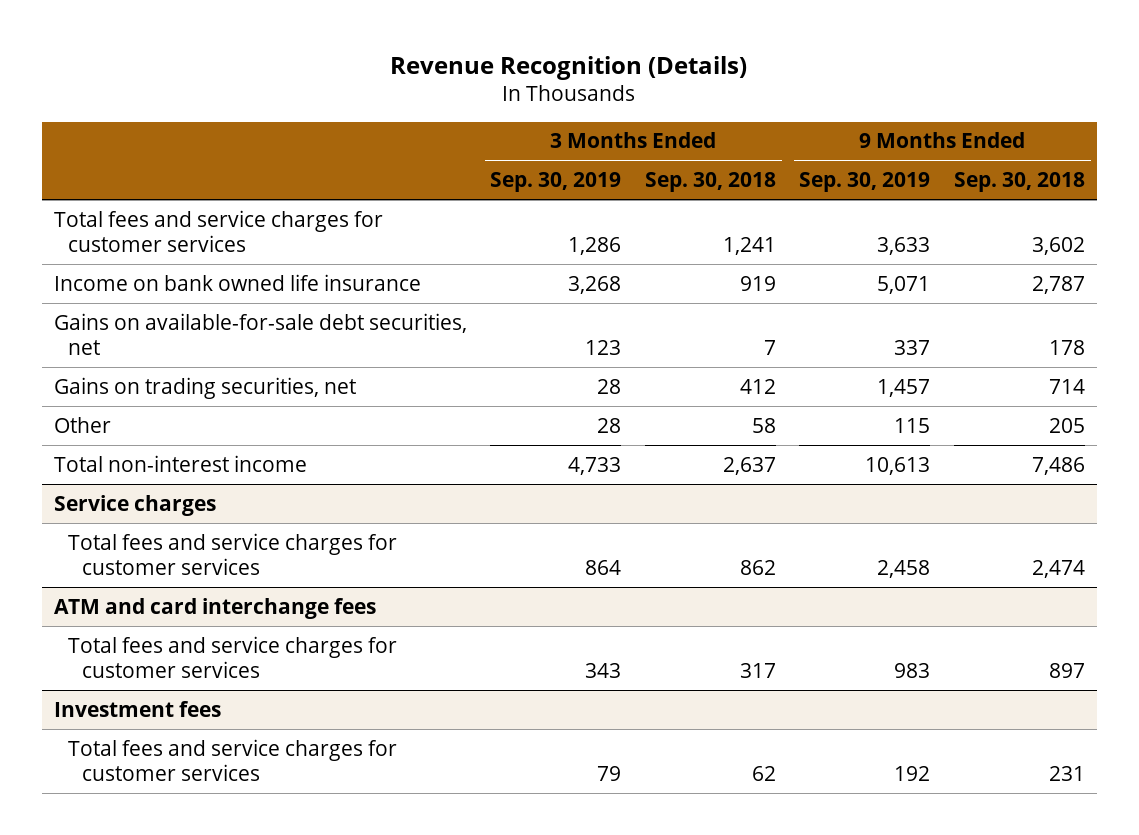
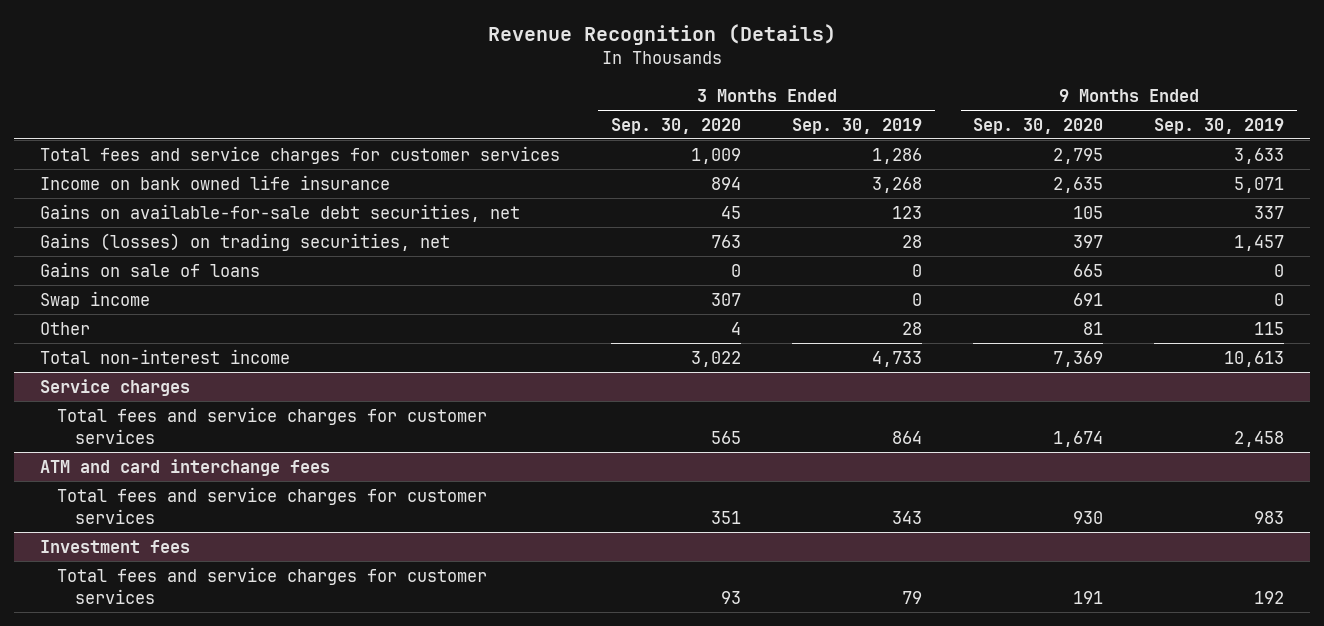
[644,171,776,192] Sep. 30, 2018 -> none
[953,171,1085,192] Sep. 30, 2018 -> none
none -> [611,117,742,134] Sep. 30, 2020
none -> [973,117,1104,134] Sep. 30, 2020
[54,376,357,399] Gains on trading securities, net -> [39,232,450,251] Gains (losses) on trading securities, net
none -> [39,261,260,277] Gains on sale of loans
none -> [39,290,150,309] Swap income

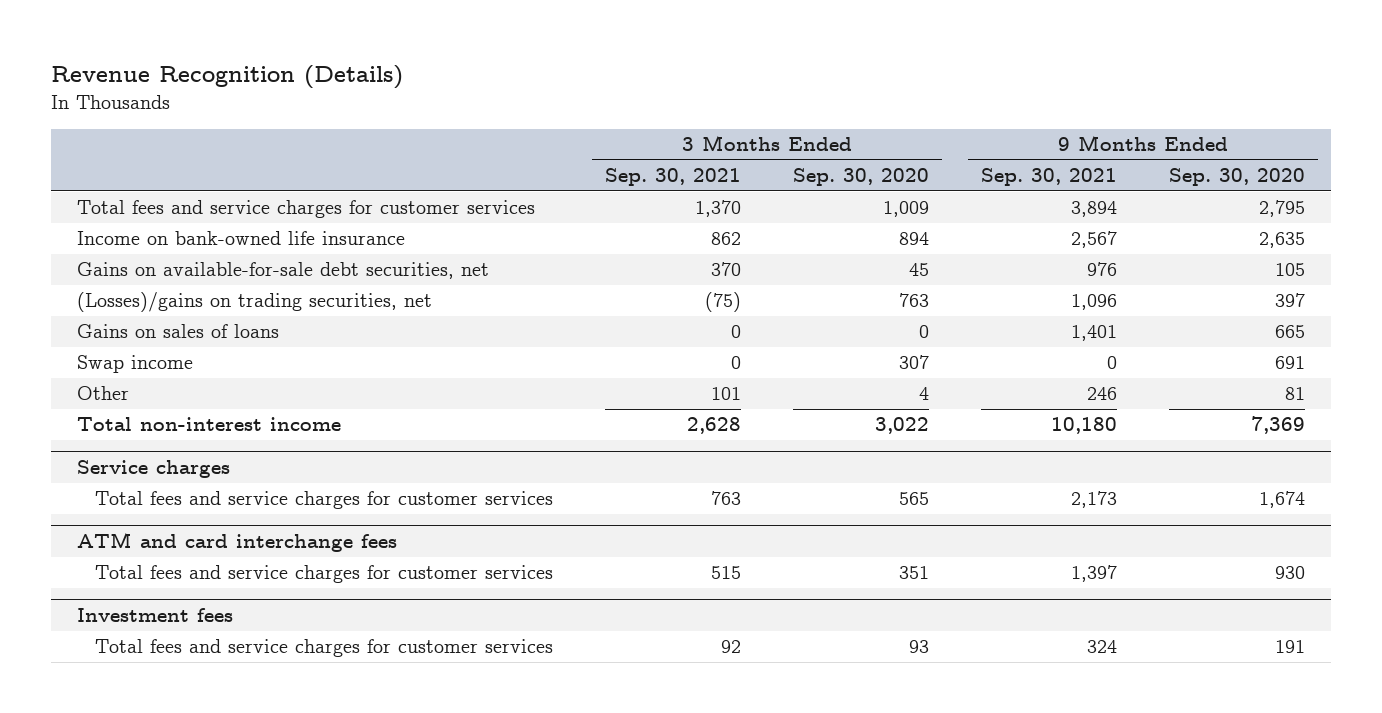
[792,117,923,134] Sep. 30, 2019 -> none
[1154,117,1285,134] Sep. 30, 2019 -> none
none -> [605,168,742,187] Sep. 30, 2021
none -> [981,168,1118,187] Sep. 30, 2021
[39,174,390,190] Income on bank owned life insurance -> [76,231,405,246] Income on bank-owned life insurance
[39,232,450,251] Gains (losses) on trading securities, net -> [76,292,432,313] (Losses)/gains on trading securities, net
[39,261,260,277] Gains on sale of loans -> [76,324,279,339] Gains on sales of loans

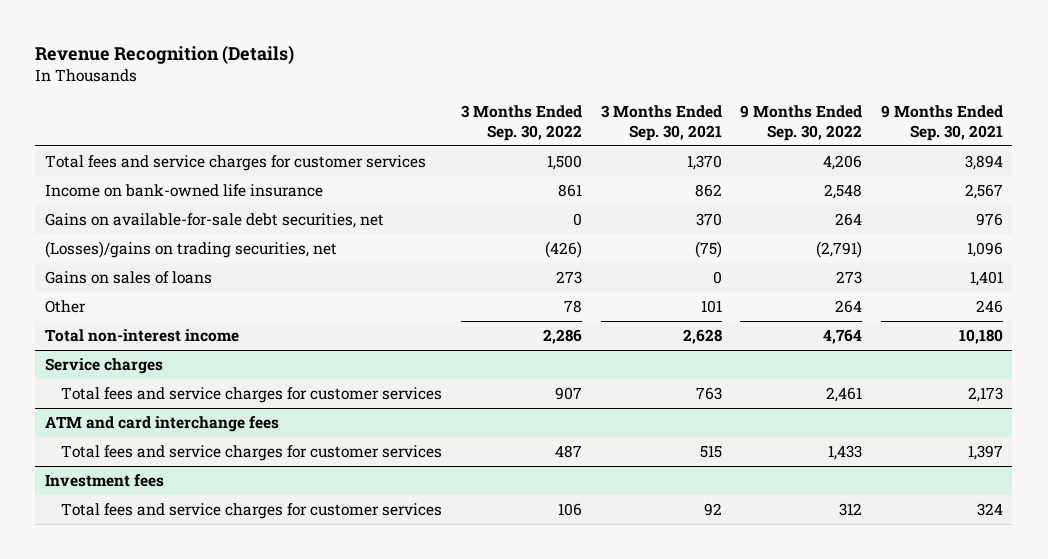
[793,168,930,187] Sep. 30, 2020 -> none
[1169,168,1306,187] Sep. 30, 2020 -> none
none -> [460,104,582,141] 3 Months Ended Sep. 30, 2022
none -> [740,104,863,141] 9 Months Ended Sep. 30, 2022
[76,355,193,374] Swap income -> none

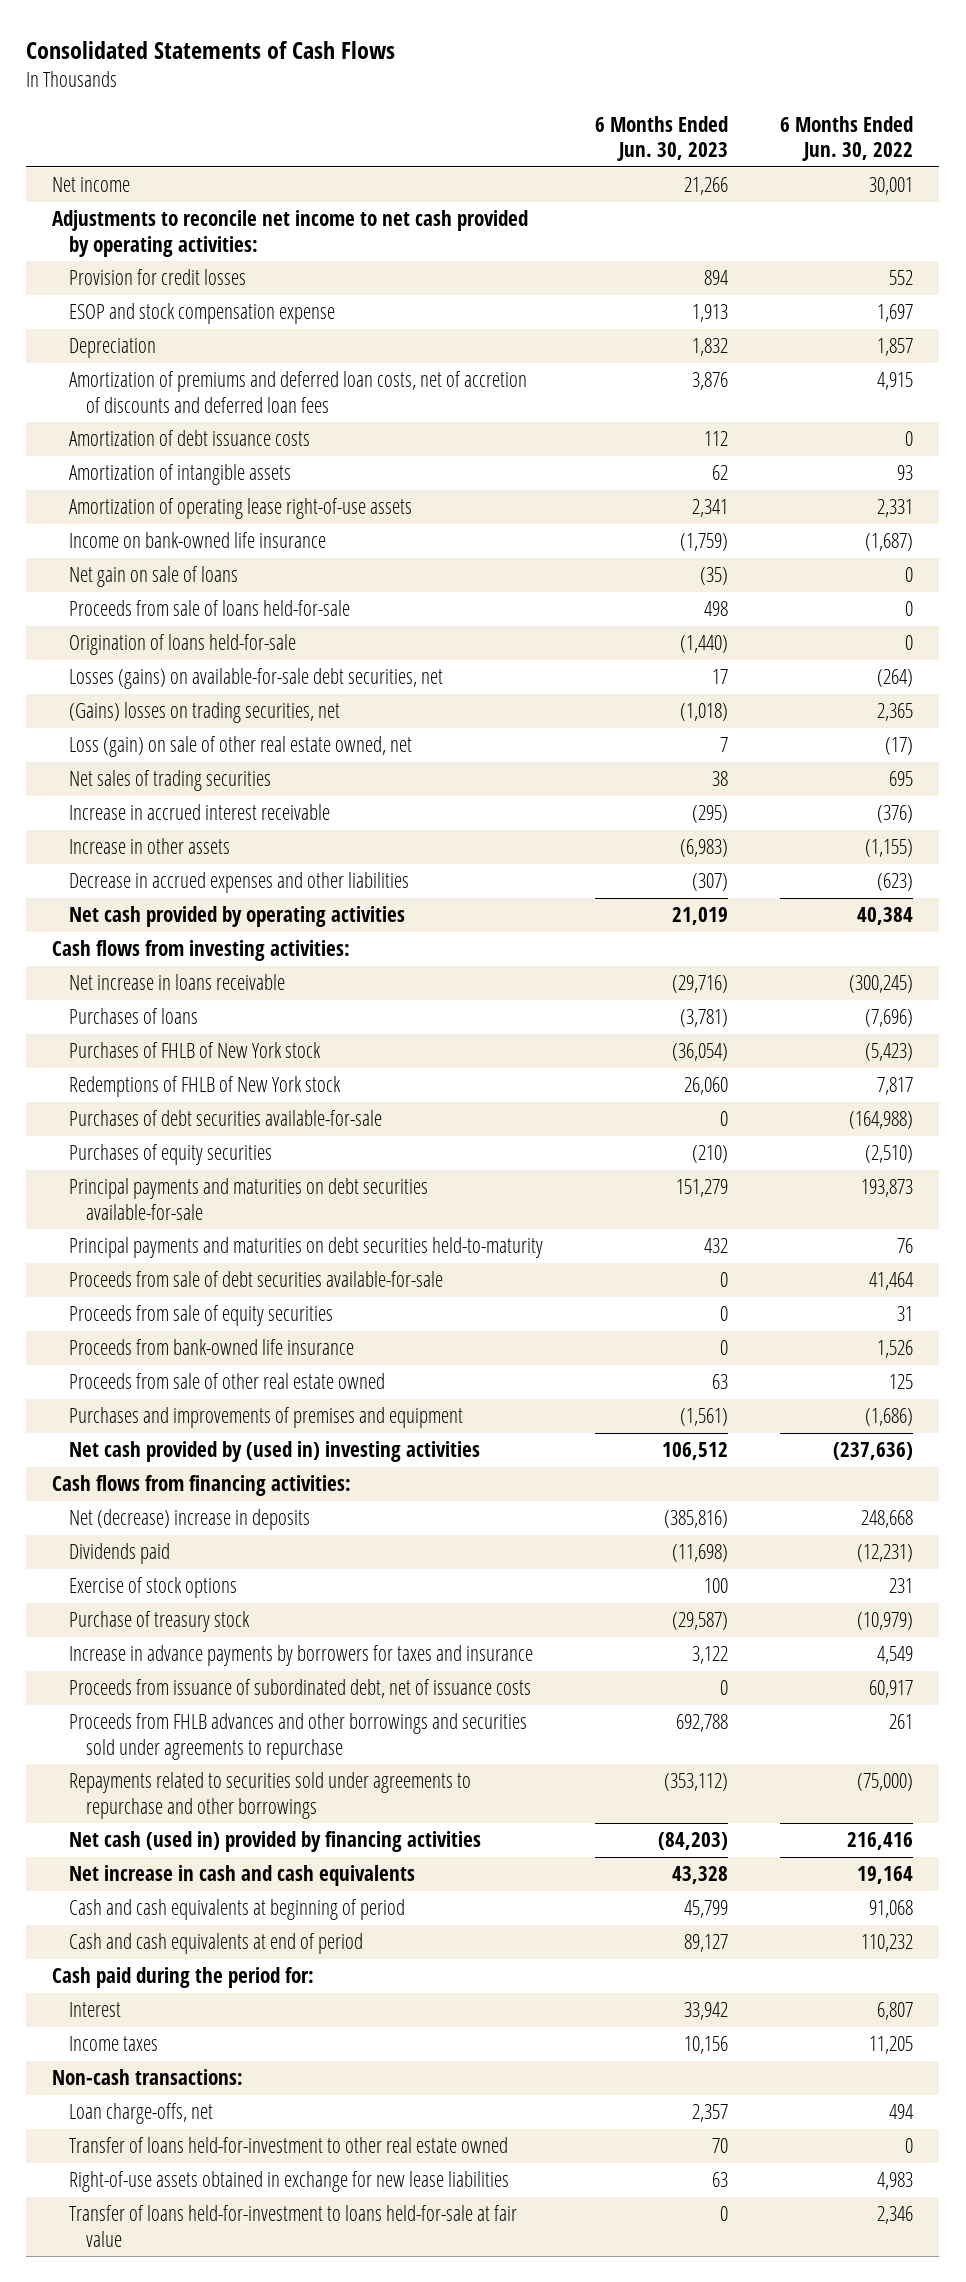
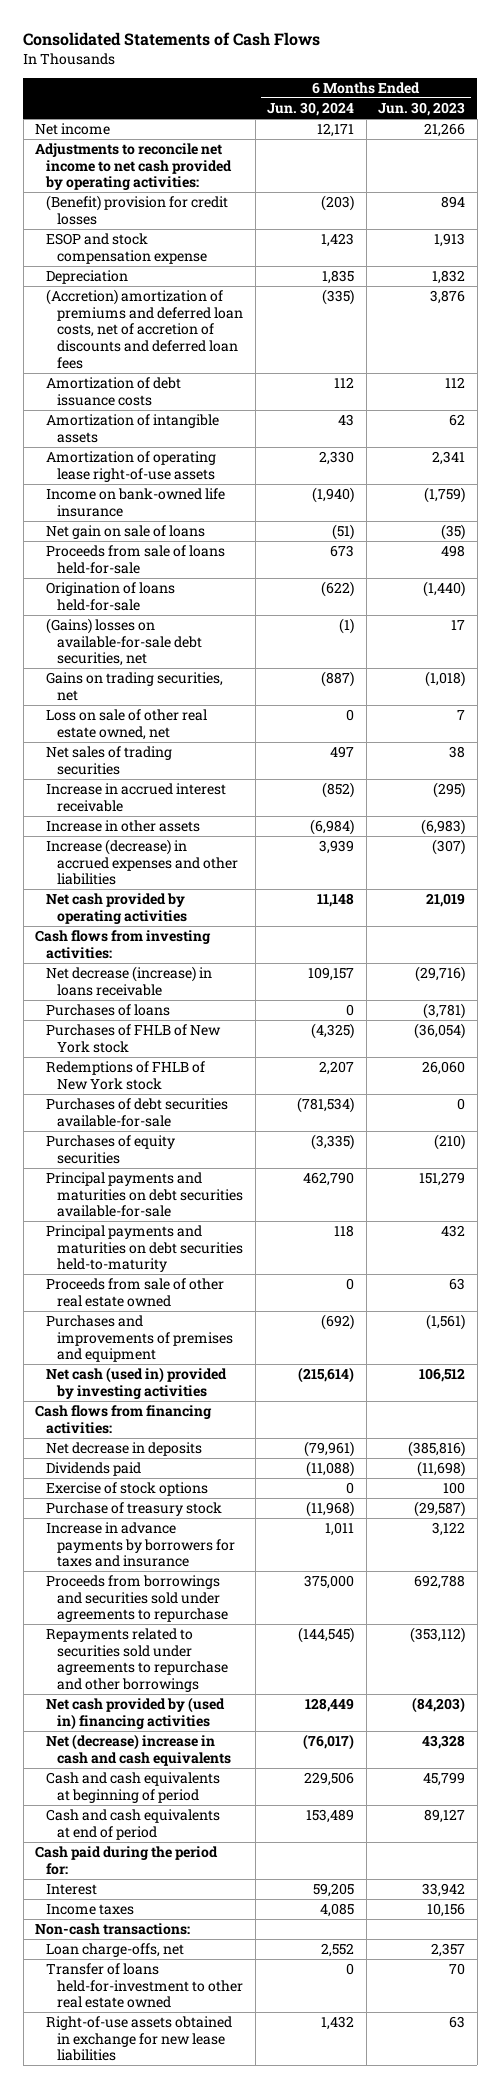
[780,115,914,162] 6 Months Ended Jun. 30, 2022 -> none
none -> [267,102,355,117] Jun. 30, 2024
[69,269,247,286] Provision for credit losses -> [46,195,229,225] (Benefit) provision for credit losses
[69,371,528,413] Amortization of premiums and deferred loan costs, net of accretion of discounts and deferred loan fees -> [46,289,244,369] (Accretion) amortization of premiums and deferred loan costs, net of accretion of discounts and deferred loan fees
[69,668,444,690] Losses (gains) on available-for-sale debt securities, net -> [46,618,203,667] (Gains) losses on available-for-sale debt securities, net
[69,702,341,724] (Gains) losses on trading securities, net -> [46,672,224,701] Gains on trading securities, net
[69,736,413,758] Loss (gain) on sale of other real estate owned, net -> [46,709,208,740] Loss on sale of other real estate owned, net
[69,872,410,894] Decrease in accrued expenses and other liabilities -> [46,839,239,886] Increase (decrease) in accrued expenses and other liabilities
[69,974,286,991] Net increase in loans receivable -> [46,966,213,996] Net decrease (increase) in loans receivable
[69,1271,444,1288] Proceeds from sale of debt securities available-for-sale -> none
[69,1305,334,1327] Proceeds from sale of equity securities -> none
[69,1339,355,1356] Proceeds from bank-owned life insurance -> none
[69,1441,481,1463] Net cash provided by (used in) investing activities -> [46,1367,228,1399] Net cash (used in) provided by investing activities
[69,1509,311,1531] Net (decrease) increase in deposits -> [46,1442,203,1457] Net decrease in deposits
[69,1679,532,1699] Proceeds from issuance of subordinated debt, net of issuance costs -> none
[69,1713,528,1760] Proceeds from FHLB advances and other borrowings and securities sold under agreements to repurchase -> [46,1575,229,1623] Proceeds from borrowings and securities sold under agreements to repurchase
[69,1831,482,1853] Net cash (used in) provided by financing activities -> [46,1697,226,1730] Net cash provided by (used in) financing activities
[69,1865,416,1887] Net increase in cash and cash equivalents -> [46,1734,232,1766] Net (decrease) increase in cash and cash equivalents
[69,2205,518,2247] Transfer of loans held-for-investment to loans held-for-sale at fair value -> none

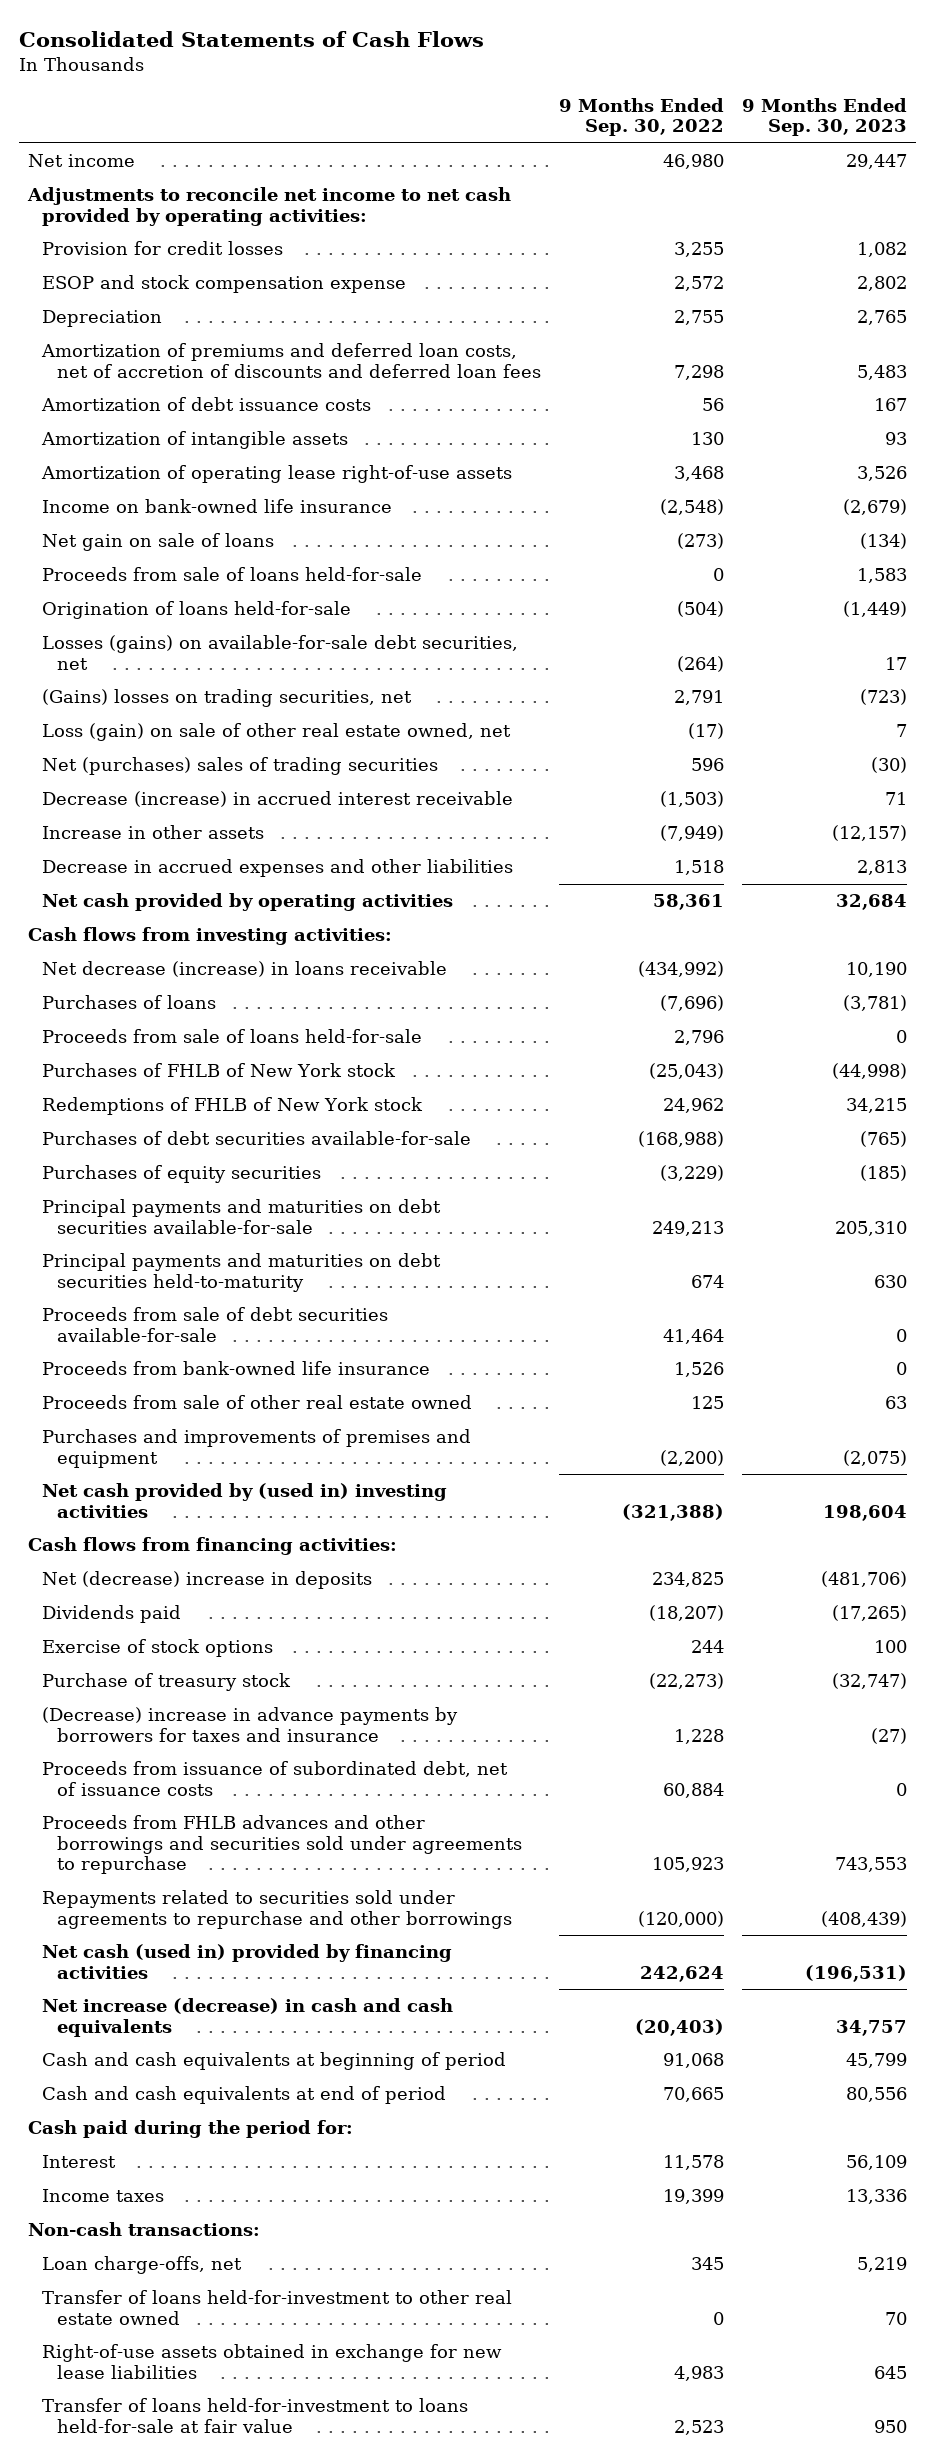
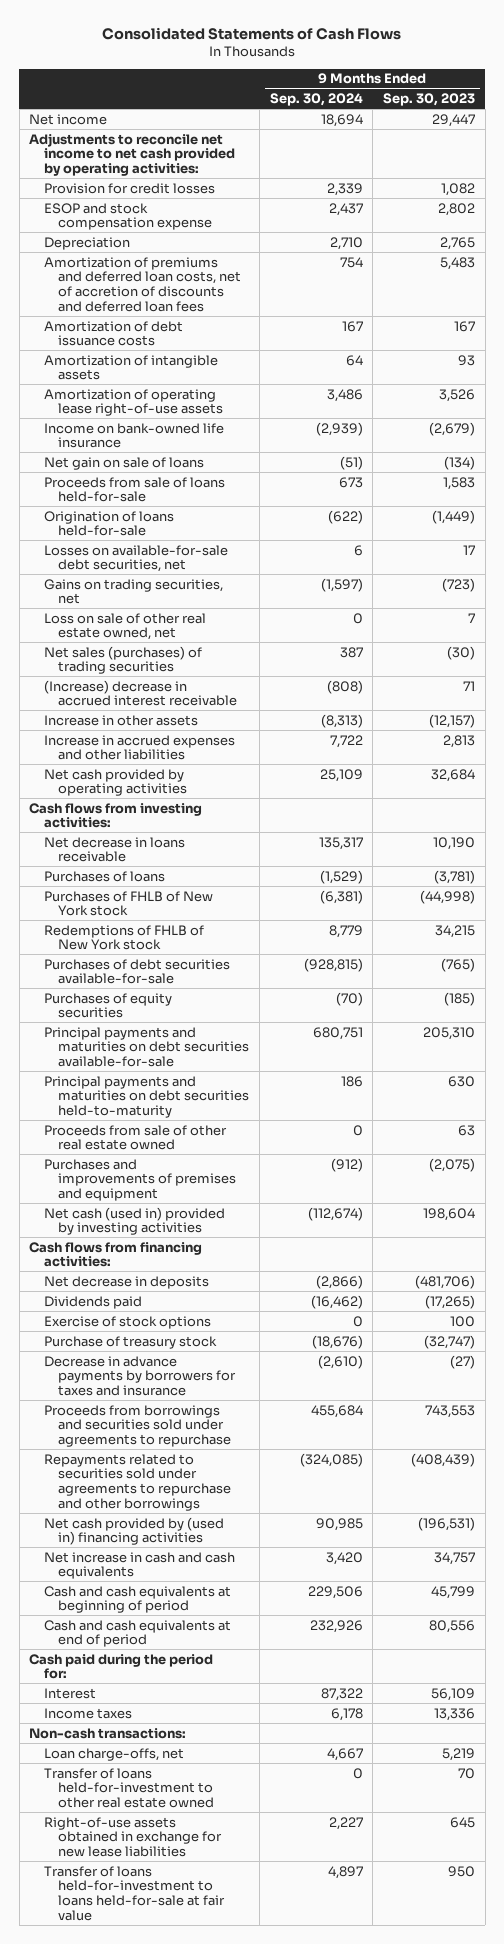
[558,97,724,137] 9 Months Ended Sep. 30, 2022 -> none
none -> [269,93,363,107] Sep. 30, 2024
[42,635,519,670] Losses (gains) on available-for-sale debt securities, net -> [43,544,228,573] Losses on available-for-sale debt securities, net
[42,689,413,708] (Gains) losses on trading securities, net -> [43,578,223,605] Gains on trading securities, net
[42,723,512,742] Loss (gain) on sale of other real estate owned, net -> [43,612,206,641] Loss on sale of other real estate owned, net
[42,757,439,776] Net (purchases) sales of trading securities -> [43,645,202,675] Net sales (purchases) of trading securities
[42,791,514,808] Decrease (increase) in accrued interest receivable -> [43,679,238,707] (Increase) decrease in accrued interest receivable
[42,859,514,878] Decrease in accrued expenses and other liabilities -> [43,734,235,761] Increase in accrued expenses and other liabilities
[42,961,448,978] Net decrease (increase) in loans receivable -> [43,836,185,863] Net decrease in loans receivable
[42,1029,423,1044] Proceeds from sale of loans held-for-sale -> none
[42,1307,389,1342] Proceeds from sale of debt securities available-for-sale -> none
[42,1361,431,1376] Proceeds from bank-owned life insurance -> none
[42,1483,448,1518] Net cash provided by (used in) investing activities -> [43,1206,225,1236] Net cash (used in) provided by investing activities
[42,1571,373,1590] Net (decrease) increase in deposits -> [43,1275,209,1289] Net decrease in deposits
[42,1761,509,1796] Proceeds from issuance of subordinated debt, net of issuance costs -> none
[42,1707,459,1742] (Decrease) increase in advance payments by borrowers for taxes and insurance -> [43,1355,237,1397] Decrease in advance payments by borrowers for taxes and insurance
[42,1815,522,1875] Proceeds from FHLB advances and other borrowings and securities sold under agreements to repurchase -> [43,1404,232,1448] Proceeds from borrowings and securities sold under agreements to repurchase
[42,1944,453,1979] Net cash (used in) provided by financing activities -> [43,1516,224,1546] Net cash provided by (used in) financing activities
[42,1998,454,2037] Net increase (decrease) in cash and cash equivalents -> [43,1551,235,1580] Net increase in cash and cash equivalents

